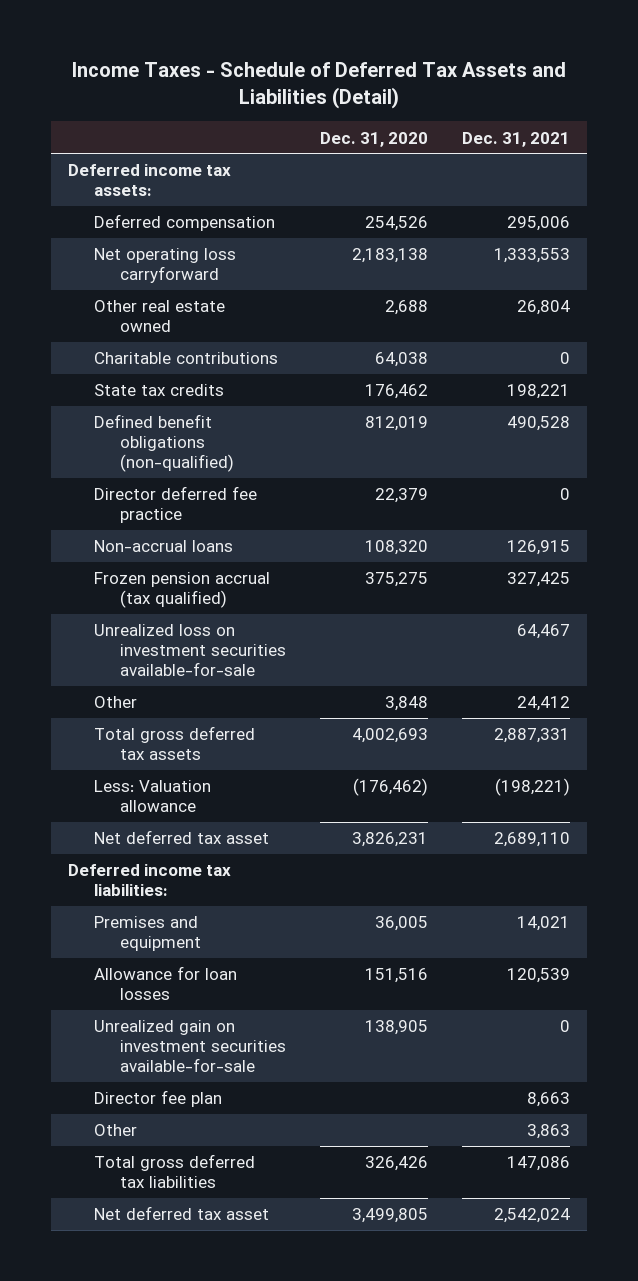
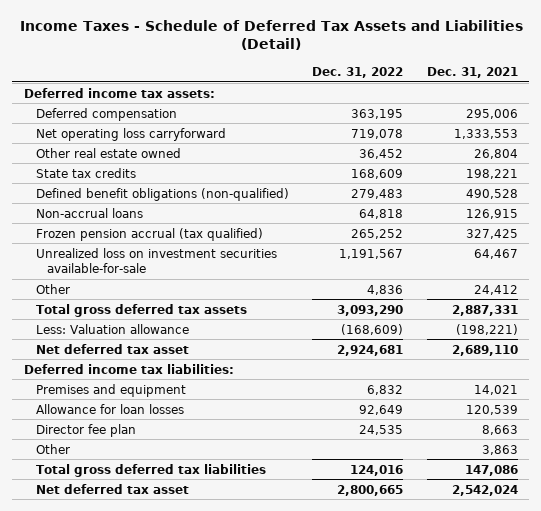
[320,131,429,147] Dec. 31, 2020 -> none
none -> [312,67,404,79] Dec. 31, 2022
[93,352,278,365] Charitable contributions -> none
[93,486,257,524] Director deferred fee practice -> none
[93,1020,287,1073] Unrealized gain on investment securities available-for-sale -> none

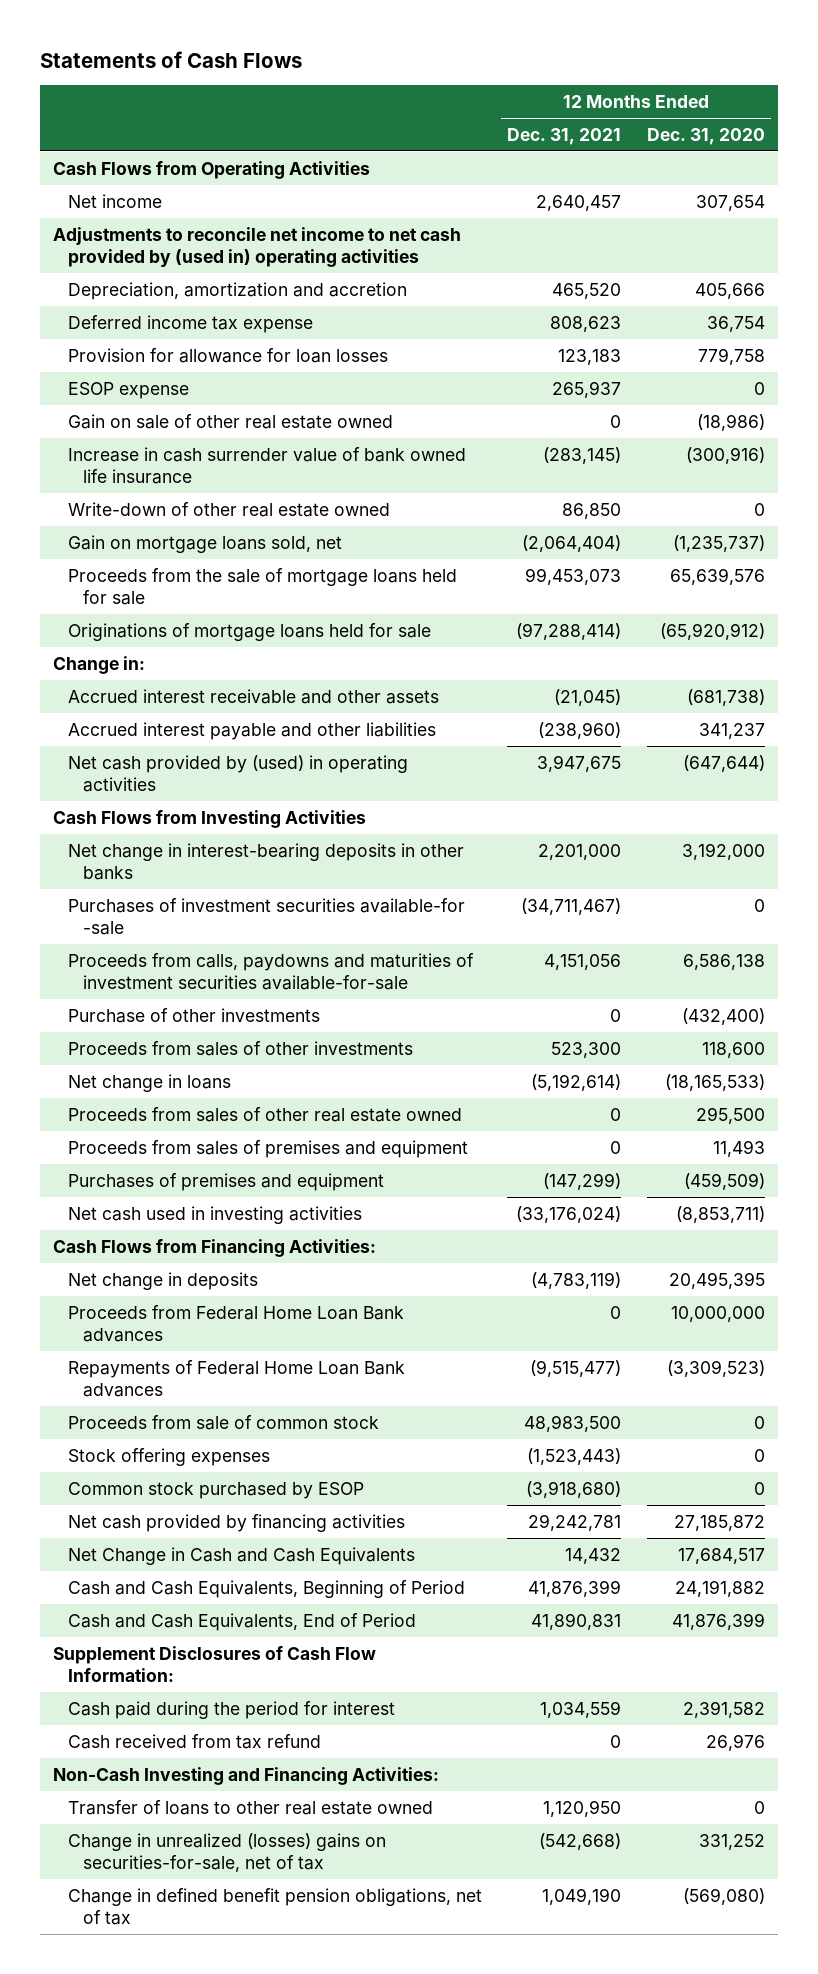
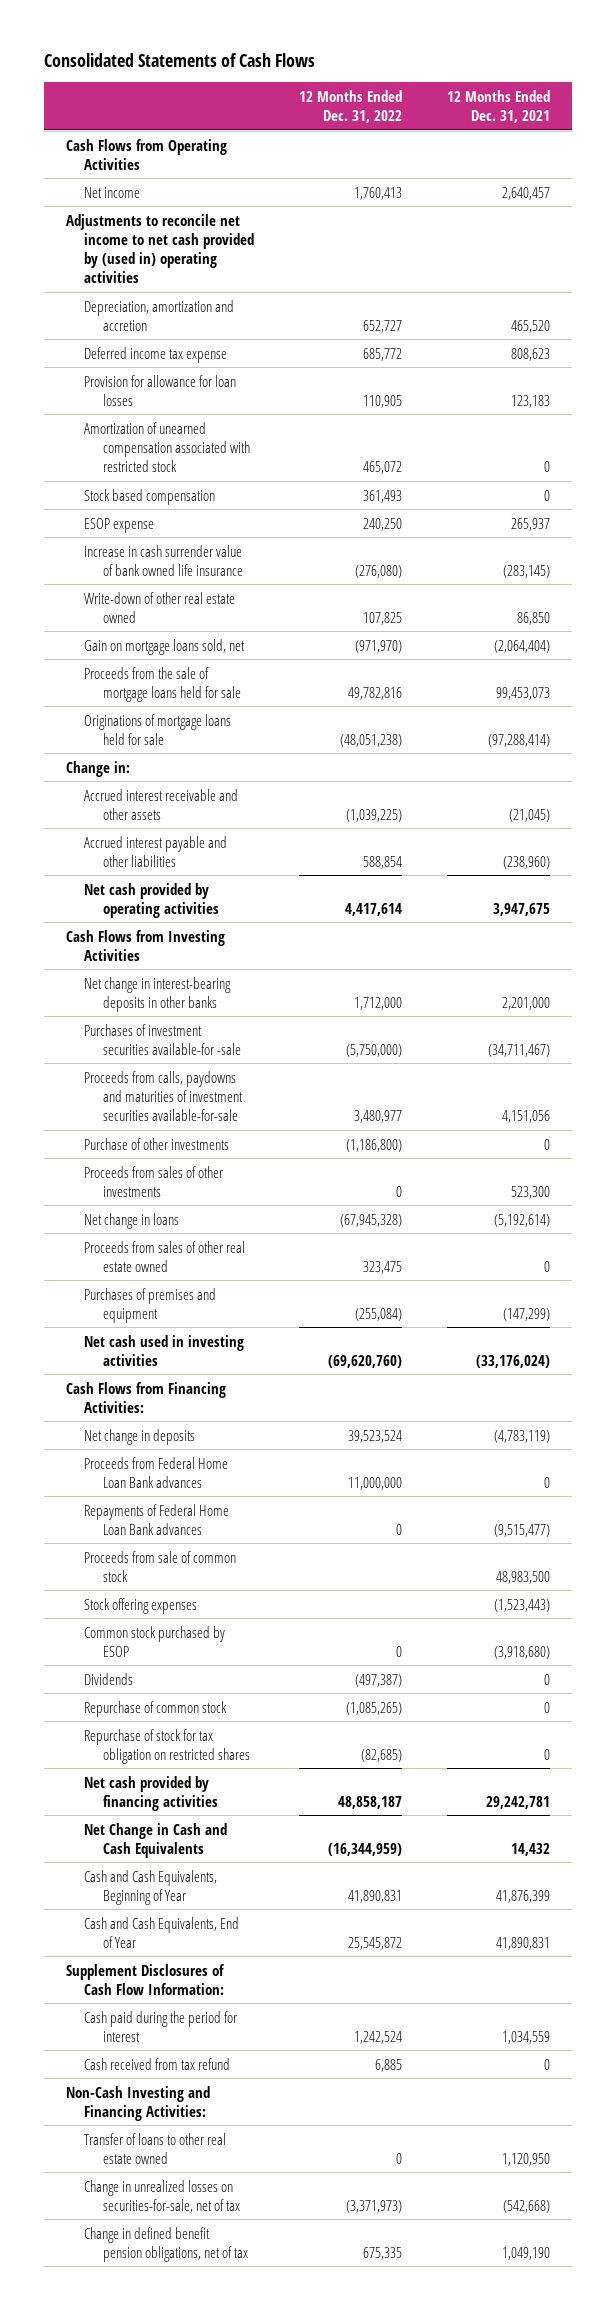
[40,50,303,68] Statements of Cash Flows -> [43,53,315,68] Consolidated Statements of Cash Flows
[647,127,766,145] Dec. 31, 2020 -> none
none -> [299,89,403,124] 12 Months Ended Dec. 31, 2022
none -> [84,421,250,473] Amortization of unearned compensation associated with restricted stock
none -> [84,488,216,505] Stock based compensation
[67,413,393,429] Gain on sale of other real estate owned -> none
[67,754,408,792] Net cash provided by (used) in operating activities -> [84,882,219,918] Net cash provided by operating activities
[67,1139,468,1158] Proceeds from sales of premises and equipment -> none
none -> [84,1672,134,1685] Dividends
none -> [84,1700,228,1717] Repurchase of common stock
none -> [84,1728,250,1764] Repurchase of stock for tax obligation on restricted shares
[67,1579,465,1598] Cash and Cash Equivalents, Beginning of Period -> [84,1869,218,1905] Cash and Cash Equivalents, Beginning of Year
[67,1612,416,1631] Cash and Cash Equivalents, End of Period -> [84,1916,240,1948] Cash and Cash Equivalents, End of Year
[67,1832,386,1872] Change in unrealized (losses) gains on securities-for-sale, net of tax -> [84,2179,240,2213] Change in unrealized losses on securities-for-sale, net of tax

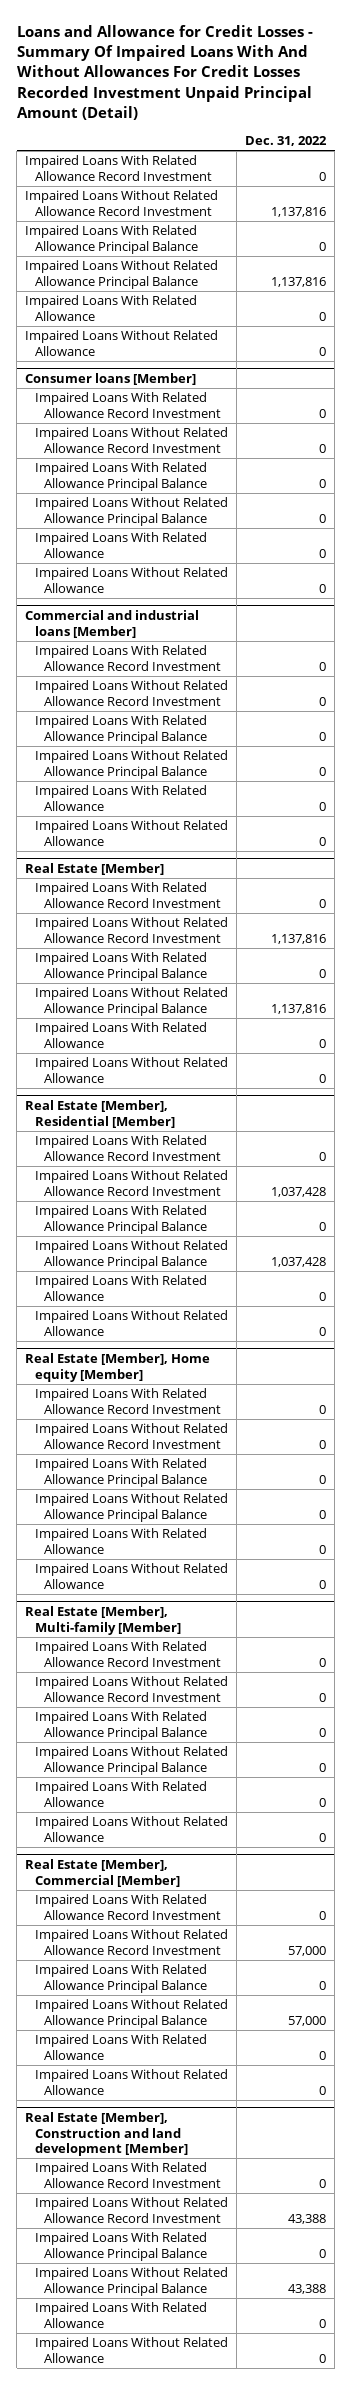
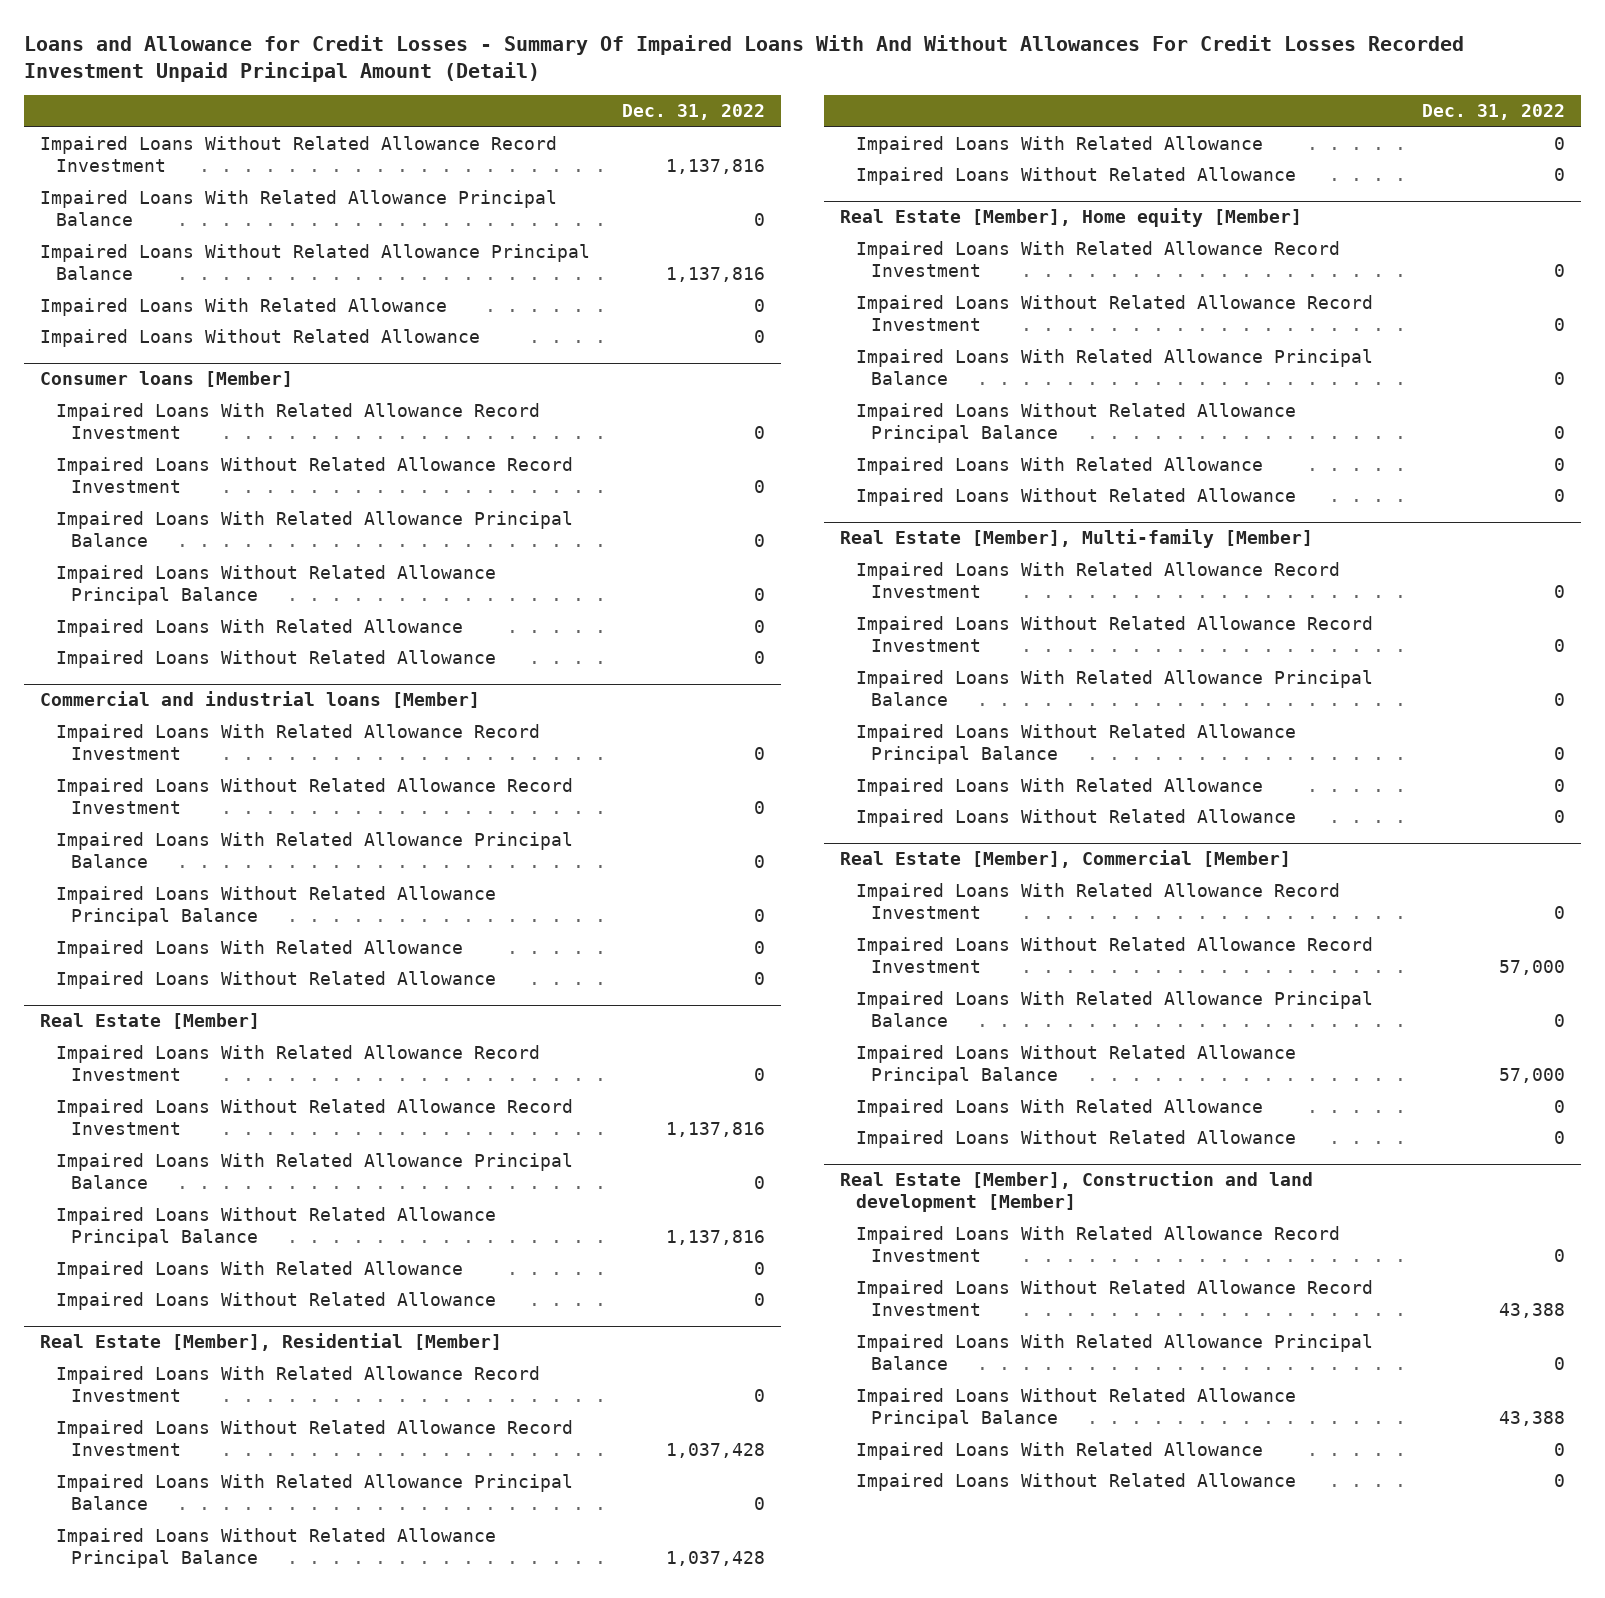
[25,155,212,181] Impaired Loans With Related Allowance Record Investment -> none

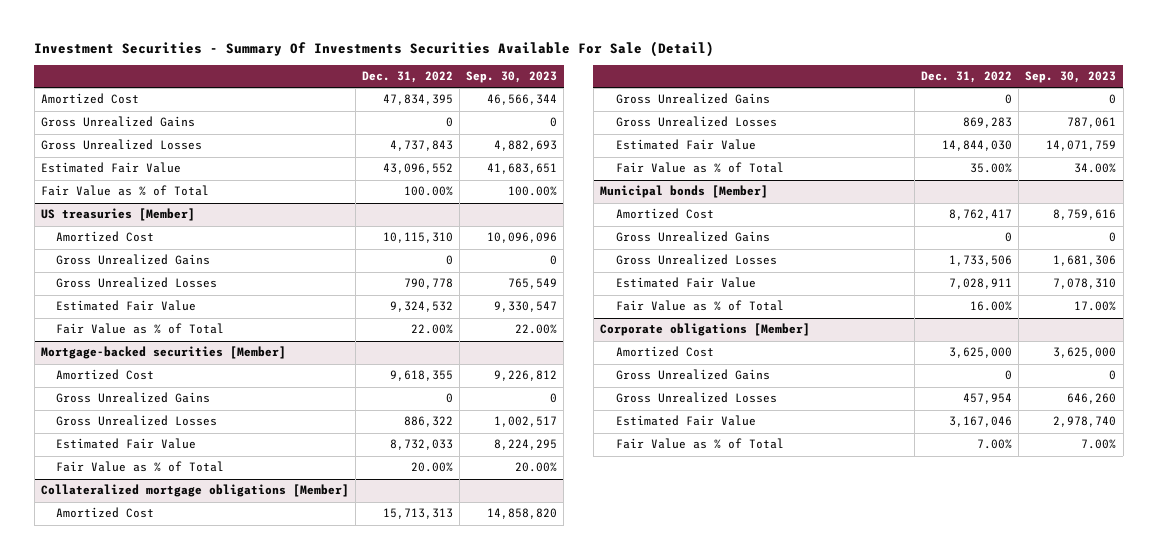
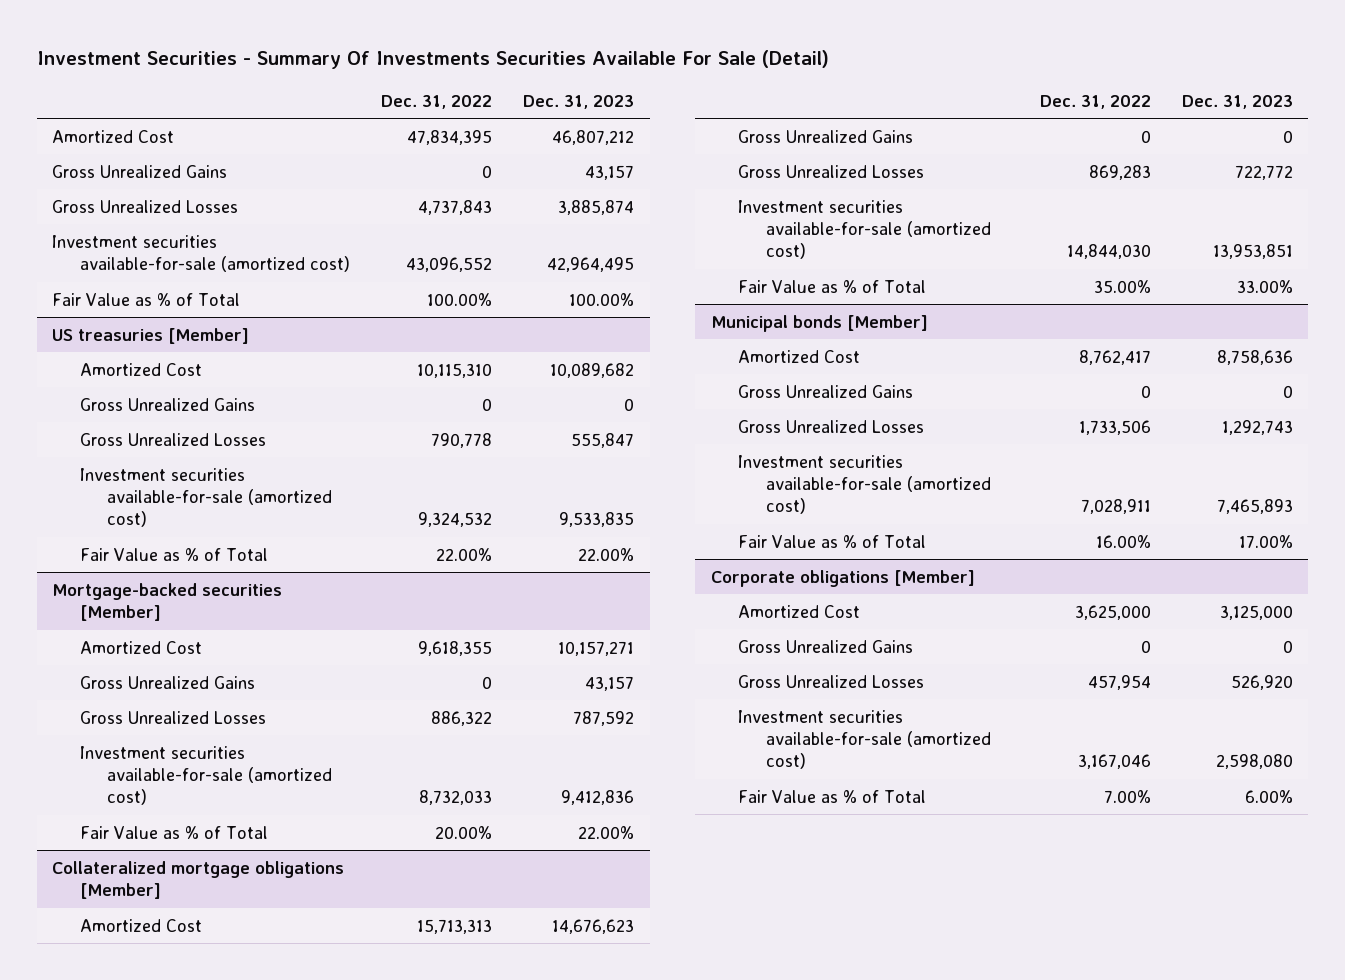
[466,71,558,84] Sep. 30, 2023 -> none
none -> [523,94,635,109] Dec. 31, 2023
[40,162,181,174] Estimated Fair Value -> [52,234,350,272] Investment securities available-for-sale (amortized cost)
[56,300,197,312] Estimated Fair Value -> [79,467,333,528] Investment securities available-for-sale (amortized cost)
[56,438,197,450] Estimated Fair Value -> [79,745,333,806] Investment securities available-for-sale (amortized cost)
[615,139,756,151] Estimated Fair Value -> [738,199,991,260] Investment securities available-for-sale (amortized cost)
[615,277,756,289] Estimated Fair Value -> [738,454,991,515] Investment securities available-for-sale (amortized cost)
[615,415,756,427] Estimated Fair Value -> [738,709,991,770] Investment securities available-for-sale (amortized cost)

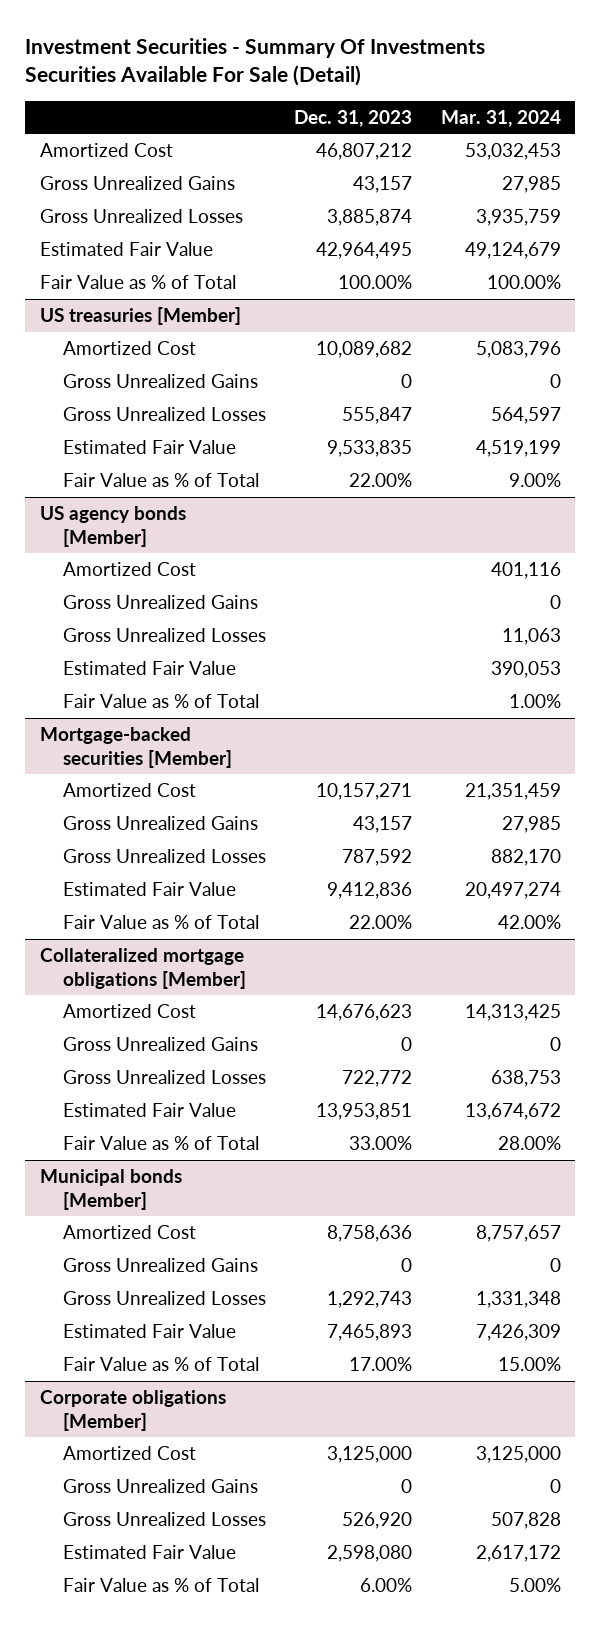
[381,94,493,109] Dec. 31, 2022 -> none
none -> [440,109,561,127] Mar. 31, 2024
[52,234,350,272] Investment securities available-for-sale (amortized cost) -> [39,241,213,256] Estimated Fair Value
[79,467,333,528] Investment securities available-for-sale (amortized cost) -> [62,439,236,454] Estimated Fair Value
none -> [39,505,186,547] US agency bonds [Member]
none -> [62,561,196,576] Amortized Cost
none -> [62,594,258,609] Gross Unrealized Gains
none -> [62,627,266,642] Gross Unrealized Losses
none -> [62,660,236,675] Estimated Fair Value
none -> [62,693,259,708] Fair Value as % of Total
[79,745,333,806] Investment securities available-for-sale (amortized cost) -> [62,881,236,896] Estimated Fair Value
[738,199,991,260] Investment securities available-for-sale (amortized cost) -> [62,1102,236,1117] Estimated Fair Value
[738,454,991,515] Investment securities available-for-sale (amortized cost) -> [62,1323,236,1338] Estimated Fair Value
[738,709,991,770] Investment securities available-for-sale (amortized cost) -> [62,1544,236,1559] Estimated Fair Value

